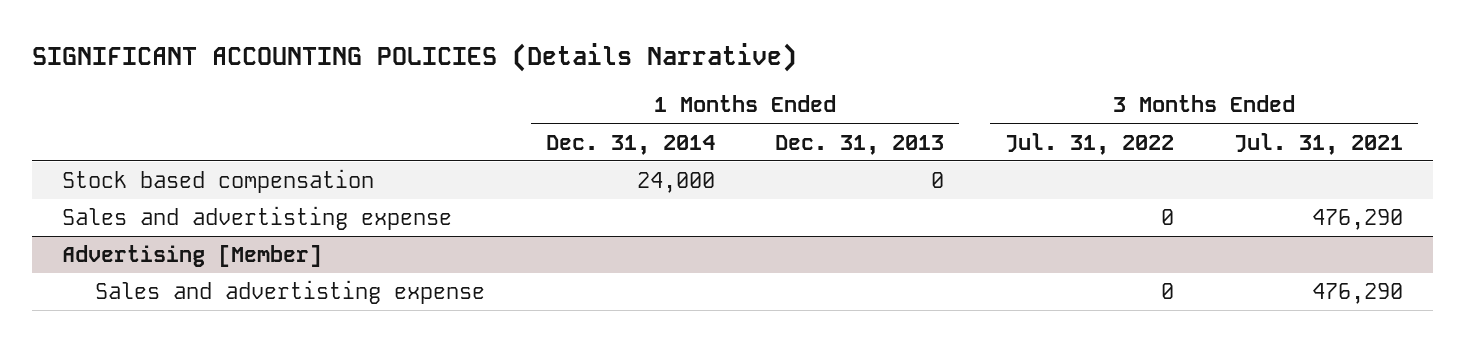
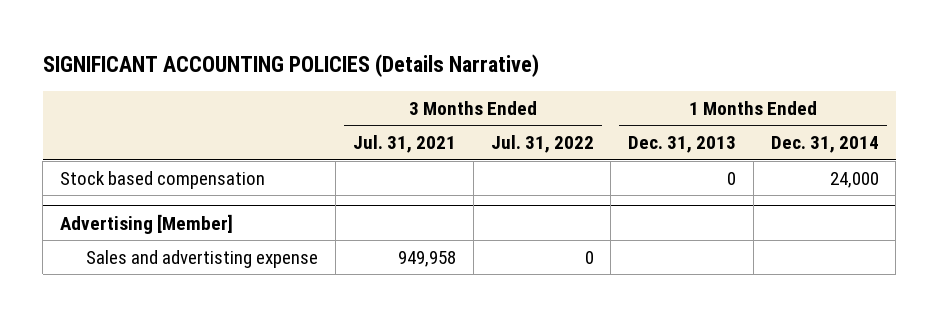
[61,206,452,231] Sales and advertisting expense -> none
[1312,283,1404,305] 476,290 -> [397,250,456,267] 949,958

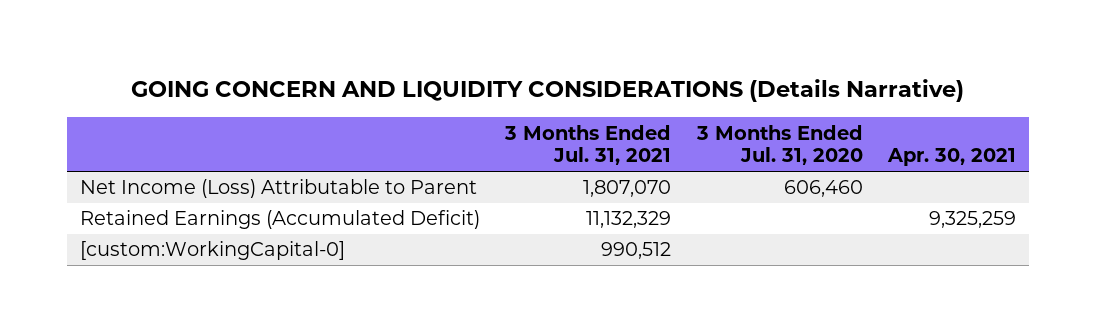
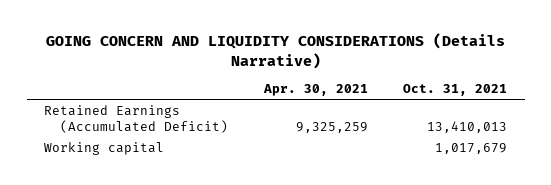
[504,124,672,166] 3 Months Ended Jul. 31, 2021 -> none
[695,124,863,166] 3 Months Ended Jul. 31, 2020 -> none
none -> [403,84,508,97] Oct. 31, 2021
[79,179,477,199] Net Income (Loss) Attributable to Parent -> none
[79,241,345,261] [custom:WorkingCapital-0] -> [44,142,165,156] Working capital

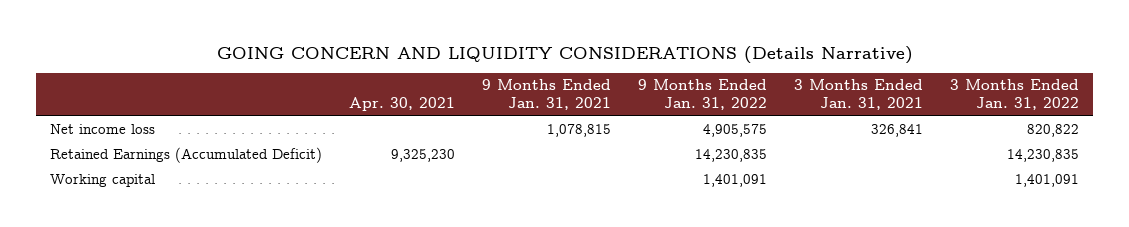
[403,84,508,97] Oct. 31, 2021 -> none
none -> [482,79,612,110] 9 Months Ended Jan. 31, 2021
none -> [638,79,768,110] 9 Months Ended Jan. 31, 2022
none -> [794,79,924,110] 3 Months Ended Jan. 31, 2021
none -> [950,79,1080,110] 3 Months Ended Jan. 31, 2022
none -> [49,123,155,134] Net income loss
[295,121,368,133] 9,325,259 -> [391,148,456,162] 9,325,230

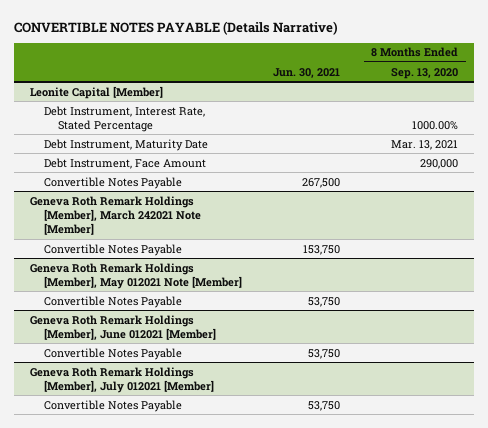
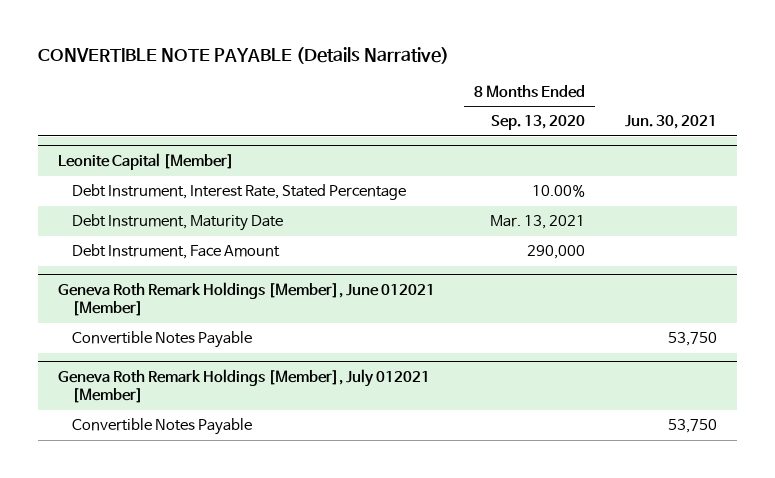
[14,20,339,35] CONVERTIBLE NOTES PAYABLE (Details Narrative) -> [37,47,449,65] CONVERTIBLE NOTE PAYABLE (Details Narrative)
[412,120,459,130] 1000.00% -> [532,184,586,198] 10.00%
[43,176,182,189] Convertible Notes Payable -> none
[29,195,201,236] Geneva Roth Remark Holdings [Member], March 242021 Note [Member] -> none
[43,243,182,256] Convertible Notes Payable -> none
[29,262,242,289] Geneva Roth Remark Holdings [Member], May 012021 Note [Member] -> none
[43,295,182,308] Convertible Notes Payable -> none

